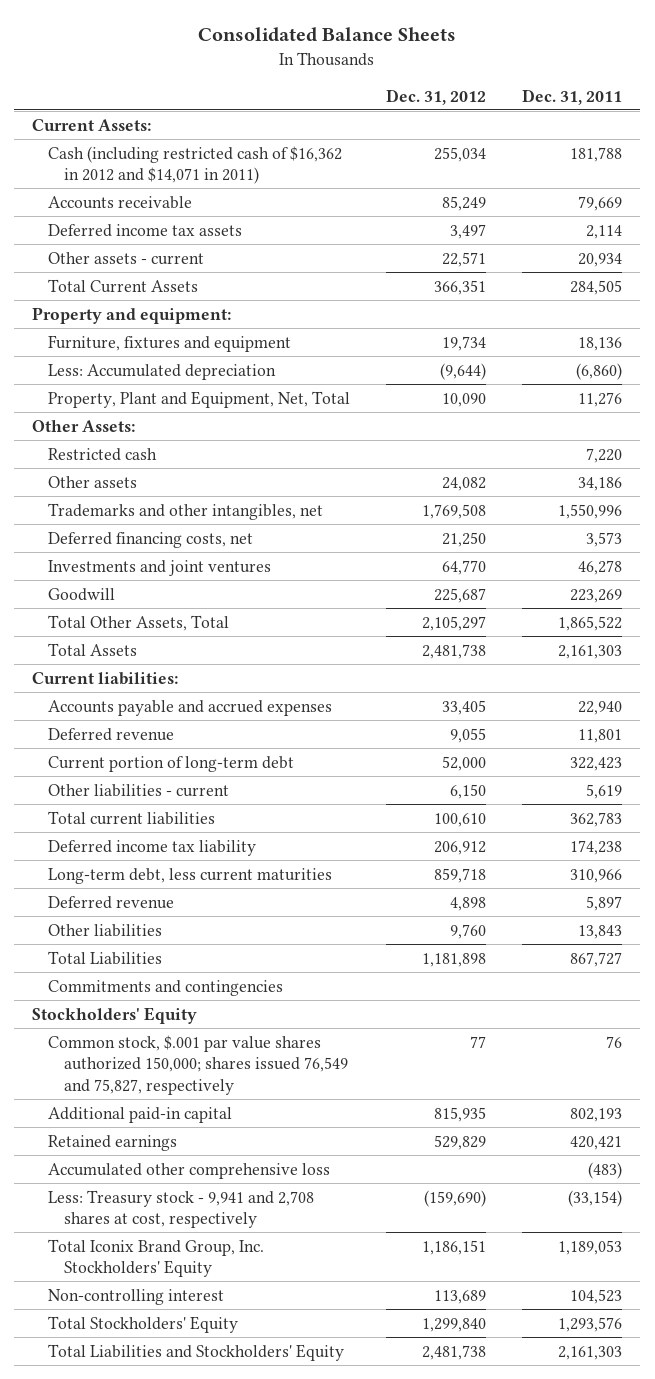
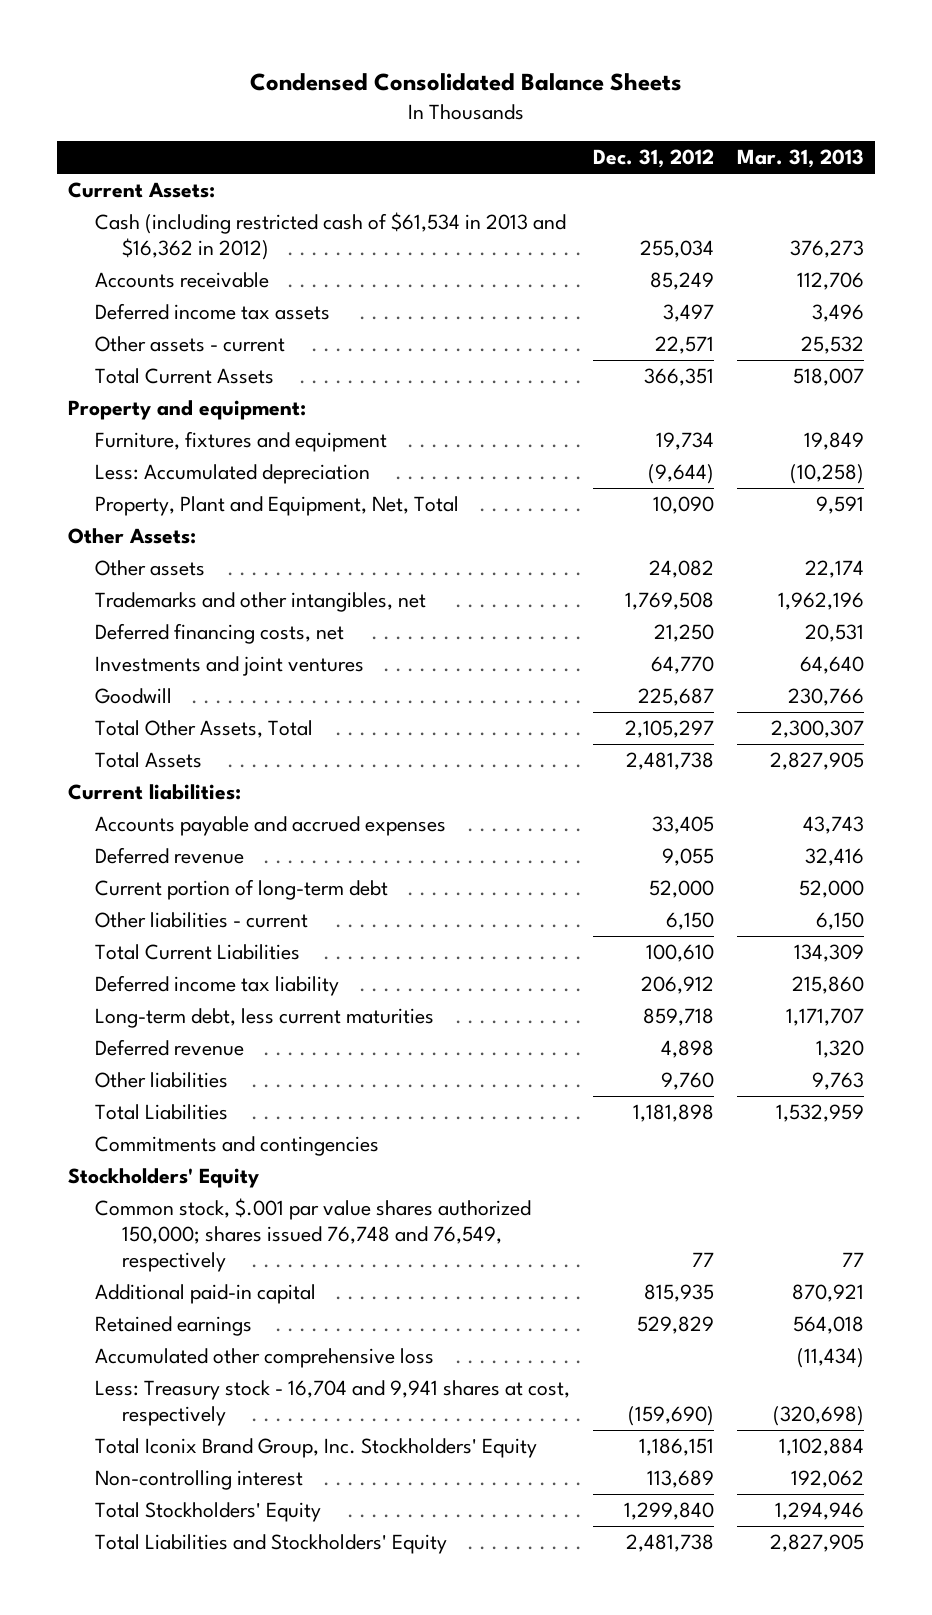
[198,27,457,43] Consolidated Balance Sheets -> [250,73,683,92] Condensed Consolidated Balance Sheets
[522,88,623,105] Dec. 31, 2011 -> none
none -> [736,149,864,169] Mar. 31, 2013
[48,145,343,185] Cash (including restricted cash of $16,362 in 2012 and $14,071 in 2011) -> [95,212,567,261] Cash (including restricted cash of $61,534 in 2013 and $16,362 in 2012)
[48,447,158,461] Restricted cash -> none
[48,810,216,825] Total current liabilities -> [95,944,301,961] Total Current Liabilities
[48,1034,348,1095] Common stock, $.001 par value shares authorized 150,000; shares issued 76,549 and 75,827, respectively -> [95,1198,532,1273] Common stock, $.001 par value shares authorized 150,000; shares issued 76,748 and 76,549, respectively
[48,1189,315,1229] Less: Treasury stock - 9,941 and 2,708 shares at cost, respectively -> [95,1380,571,1427] Less: Treasury stock - 16,704 and 9,941 shares at cost, respectively

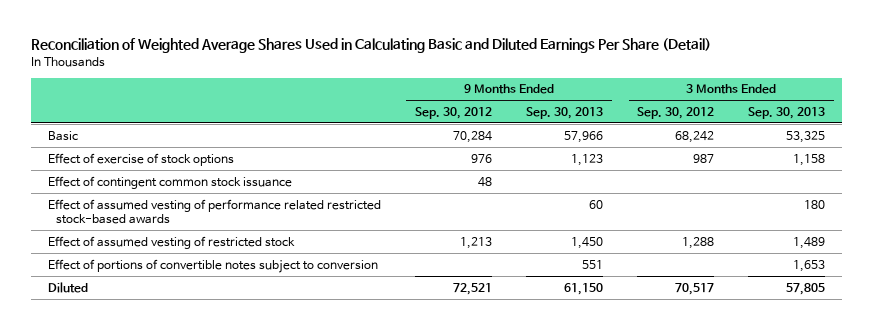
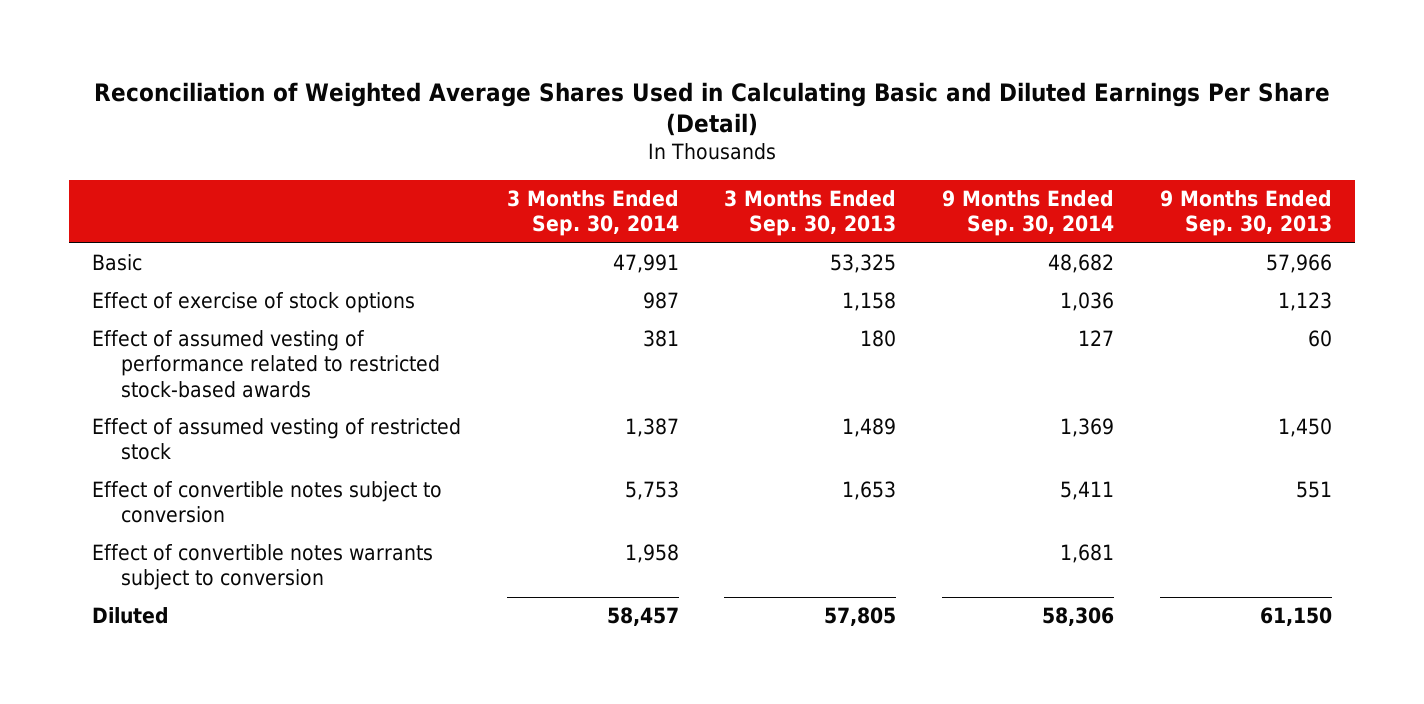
[414,106,492,119] Sep. 30, 2012 -> none
[637,106,715,119] Sep. 30, 2012 -> none
none -> [506,189,679,237] 3 Months Ended Sep. 30, 2014
none -> [942,189,1115,237] 9 Months Ended Sep. 30, 2014
[47,175,292,189] Effect of contingent common stock issuance -> none
[47,198,381,224] Effect of assumed vesting of performance related restricted stock-based awards -> [91,330,440,398] Effect of assumed vesting of performance related to restricted stock-based awards
[47,258,378,273] Effect of portions of convertible notes subject to conversion -> [91,481,442,524] Effect of convertible notes subject to conversion
none -> [91,544,433,591] Effect of convertible notes warrants subject to conversion

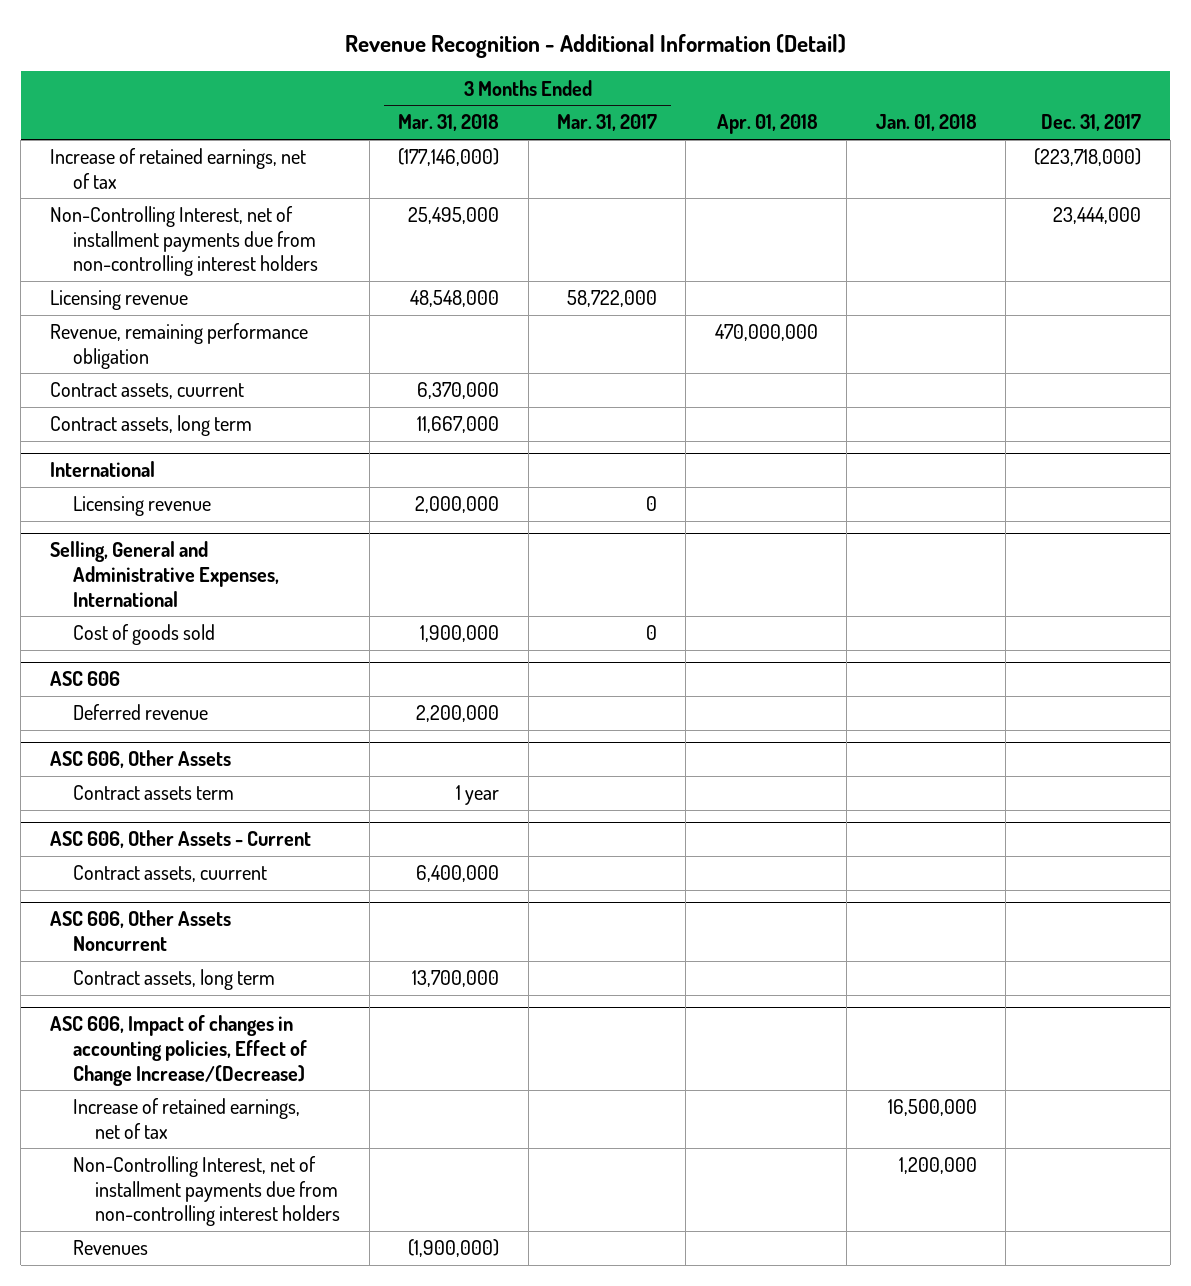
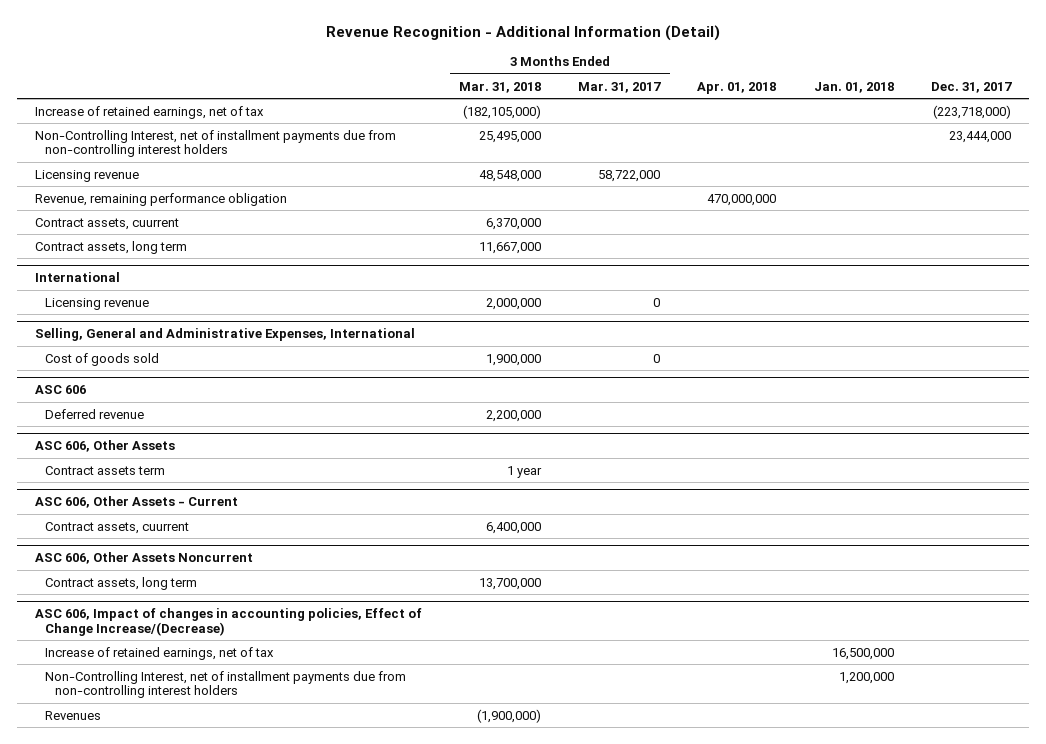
[398,148,500,167] (177,146,000) -> [463,104,542,119] (182,105,000)

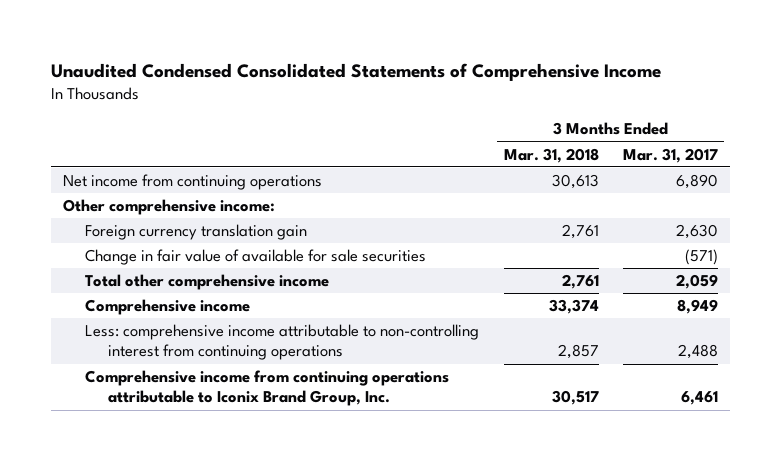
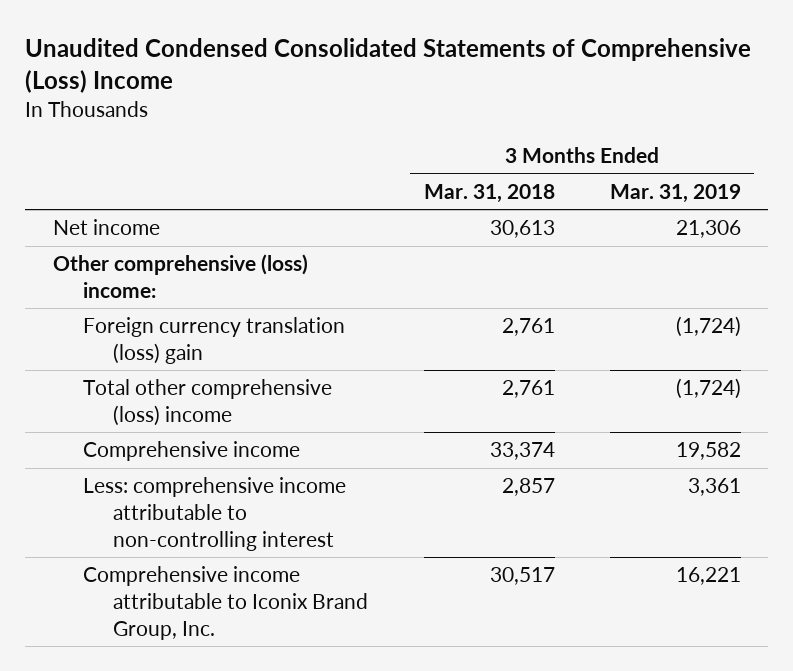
[50,62,661,81] Unaudited Condensed Consolidated Statements of Comprehensive Income -> [25,38,752,94] Unaudited Condensed Consolidated Statements of Comprehensive (Loss) Income
[622,147,718,163] Mar. 31, 2017 -> none
none -> [609,183,741,203] Mar. 31, 2019
[85,249,427,266] Change in fair value of available for sale securities -> none
[63,174,323,191] Net income from continuing operations -> [52,219,160,236] Net income
[63,199,276,216] Other comprehensive income: -> [52,254,308,299] Other comprehensive (loss) income:
[85,224,308,241] Foreign currency translation gain -> [83,317,346,365] Foreign currency translation (loss) gain
[85,274,330,291] Total other comprehensive income -> [83,379,333,427] Total other comprehensive (loss) income
[85,324,480,361] Less: comprehensive income attributable to non-controlling interest from continuing operations -> [83,477,347,551] Less: comprehensive income attributable to non-controlling interest
[85,370,450,407] Comprehensive income from continuing operations attributable to Iconix Brand Group, Inc. -> [83,566,369,640] Comprehensive income attributable to Iconix Brand Group, Inc.

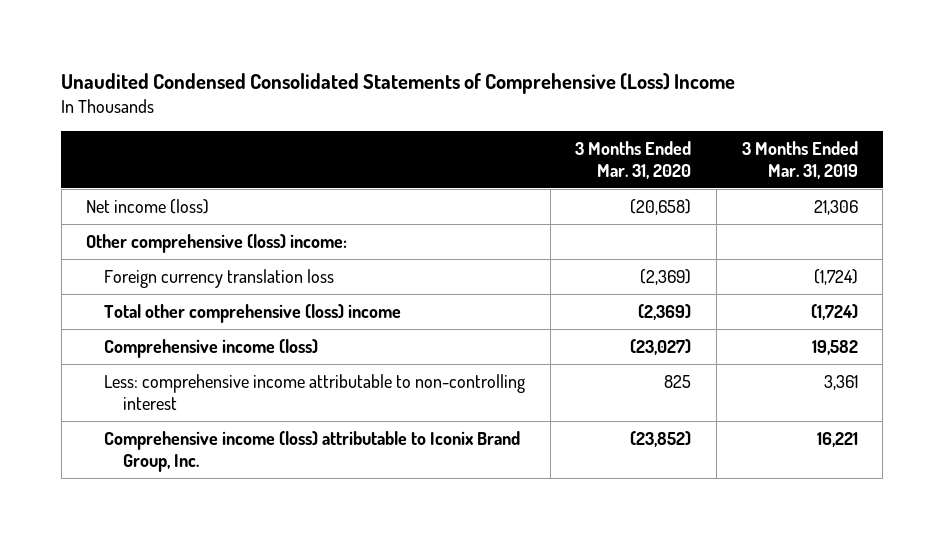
[423,183,555,203] Mar. 31, 2018 -> none
none -> [575,140,692,179] 3 Months Ended Mar. 31, 2020
[52,219,160,236] Net income -> [86,199,210,215] Net income (loss)
[83,317,346,365] Foreign currency translation (loss) gain -> [104,269,335,289] Foreign currency translation loss
[83,441,301,462] Comprehensive income -> [104,339,319,359] Comprehensive income (loss)
[83,566,369,640] Comprehensive income attributable to Iconix Brand Group, Inc. -> [104,431,521,473] Comprehensive income (loss) attributable to Iconix Brand Group, Inc.

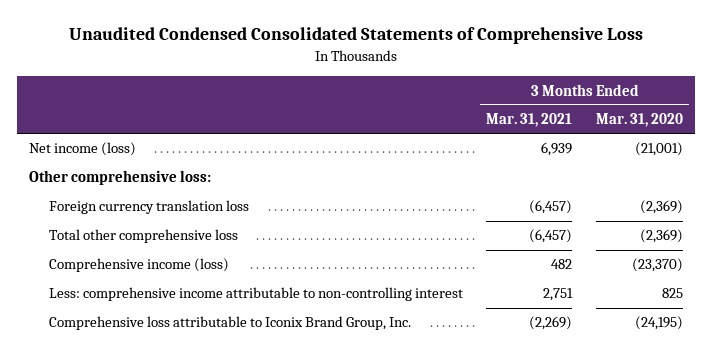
[61,72,736,94] Unaudited Condensed Consolidated Statements of Comprehensive (Loss) Income -> [68,27,643,45] Unaudited Condensed Consolidated Statements of Comprehensive Loss
[741,140,858,179] 3 Months Ended Mar. 31, 2019 -> none
none -> [486,113,573,128] Mar. 31, 2021
[630,199,692,216] (20,658) -> [634,142,683,157] (21,001)
[86,234,348,254] Other comprehensive (loss) income: -> [28,170,211,186] Other comprehensive loss:
[104,304,402,324] Total other comprehensive (loss) income -> [48,229,238,244] Total other comprehensive loss
[630,339,692,356] (23,027) -> [631,258,683,273] (23,370)
[104,431,521,473] Comprehensive income (loss) attributable to Iconix Brand Group, Inc. -> [48,316,411,331] Comprehensive loss attributable to Iconix Brand Group, Inc.
[630,431,692,448] (23,852) -> [634,316,683,331] (24,195)

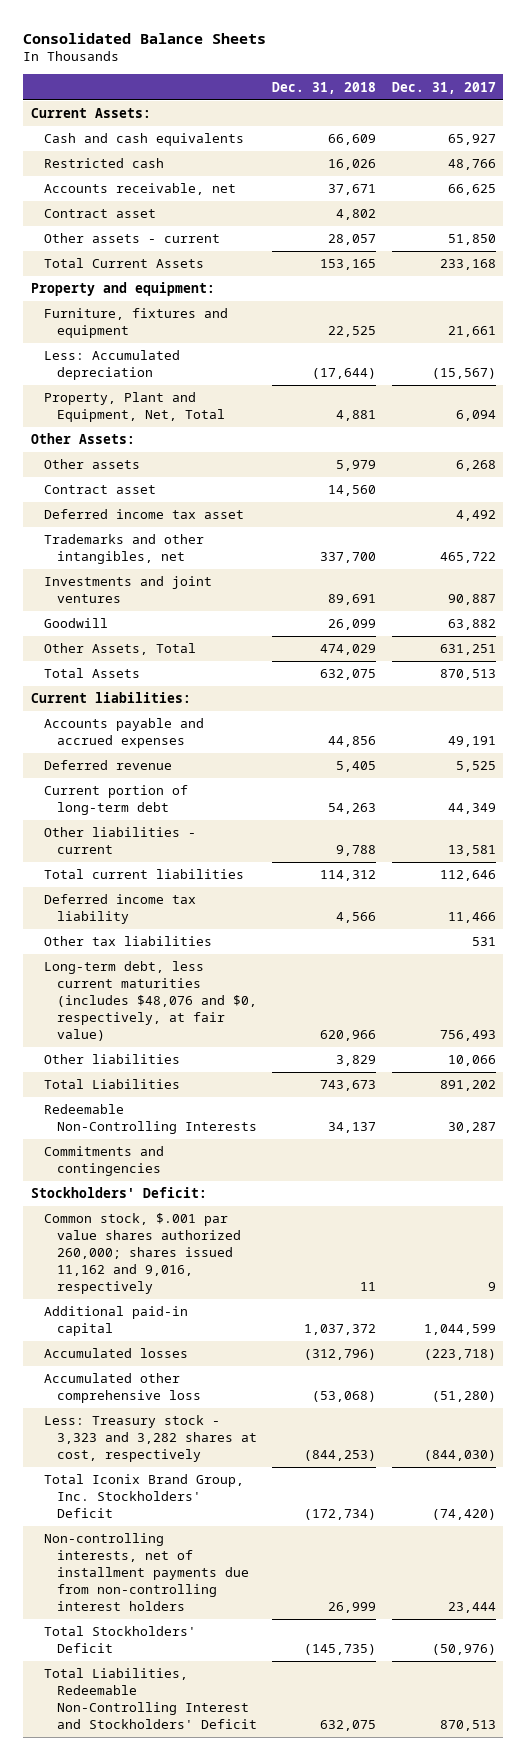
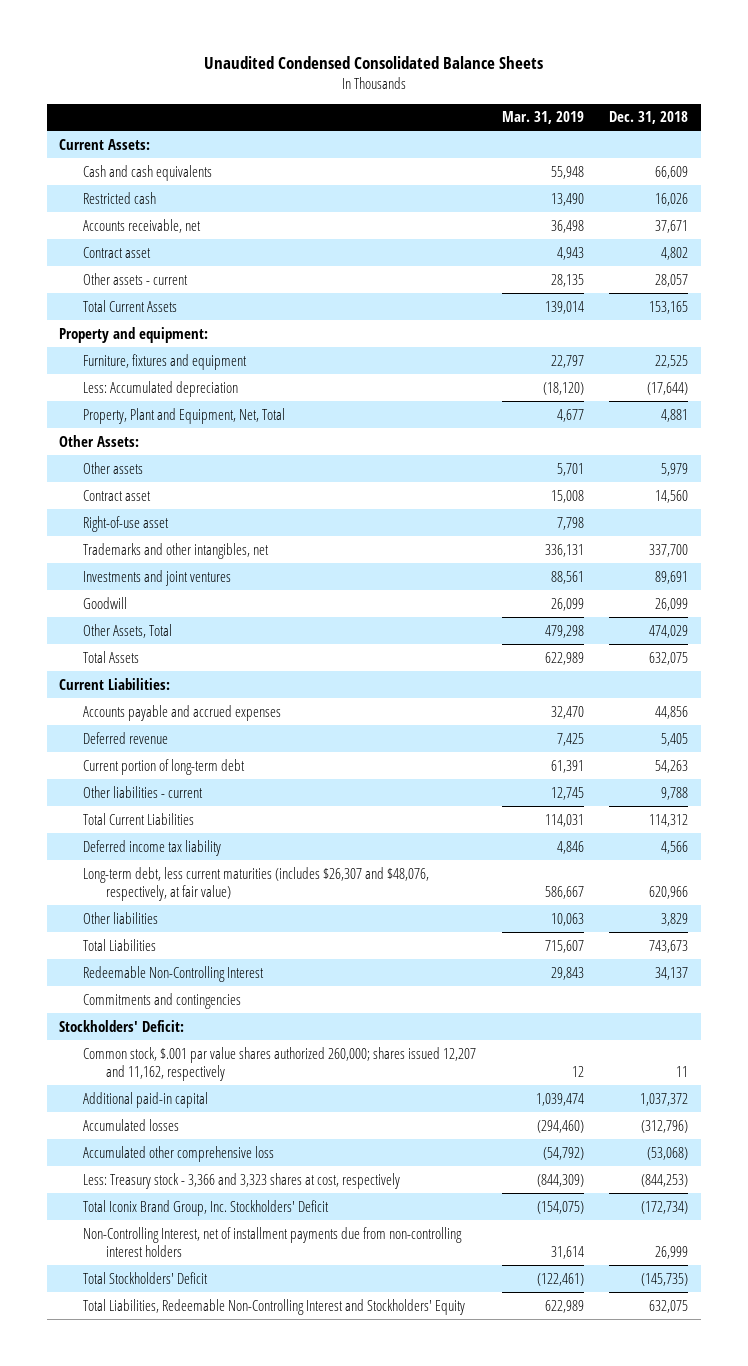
[23,32,267,44] Consolidated Balance Sheets -> [203,56,543,70] Unaudited Condensed Consolidated Balance Sheets
[391,81,496,94] Dec. 31, 2017 -> none
none -> [501,111,584,125] Mar. 31, 2019
[44,509,245,520] Deferred income tax asset -> none
none -> [82,515,169,532] Right-of-use asset
[30,692,191,704] Current liabilities: -> [59,677,171,690] Current Liabilities:
[44,869,245,880] Total current liabilities -> [82,812,194,825] Total Current Liabilities
[44,936,213,947] Other tax liabilities -> none
[44,961,258,1041] Long-term debt, less current maturities (includes $48,076 and $0, respectively, at fair value) -> [82,866,429,902] Long-term debt, less current maturities (includes $26,307 and $48,076, respectively, at fair value)
[44,1104,258,1135] Redeemable Non-Controlling Interests -> [82,965,264,982] Redeemable Non-Controlling Interest
[44,1213,242,1294] Common stock, $.001 par value shares authorized 260,000; shares issued 11,162 and 9,016, respectively -> [82,1046,476,1082] Common stock, $.001 par value shares authorized 260,000; shares issued 12,207 and 11,162, respectively
[44,1415,258,1463] Less: Treasury stock - 3,323 and 3,282 shares at cost, respectively -> [82,1172,400,1189] Less: Treasury stock - 3,366 and 3,323 shares at cost, respectively
[44,1533,250,1611] Non-controlling interests, net of installment payments due from non-controlling interest holders -> [82,1226,462,1258] Non-Controlling Interest, net of installment payments due from non-controlling interest holders
[44,1668,258,1730] Total Liabilities, Redeemable Non-Controlling Interest and Stockholders' Deficit -> [82,1298,465,1315] Total Liabilities, Redeemable Non-Controlling Interest and Stockholders' Equity

